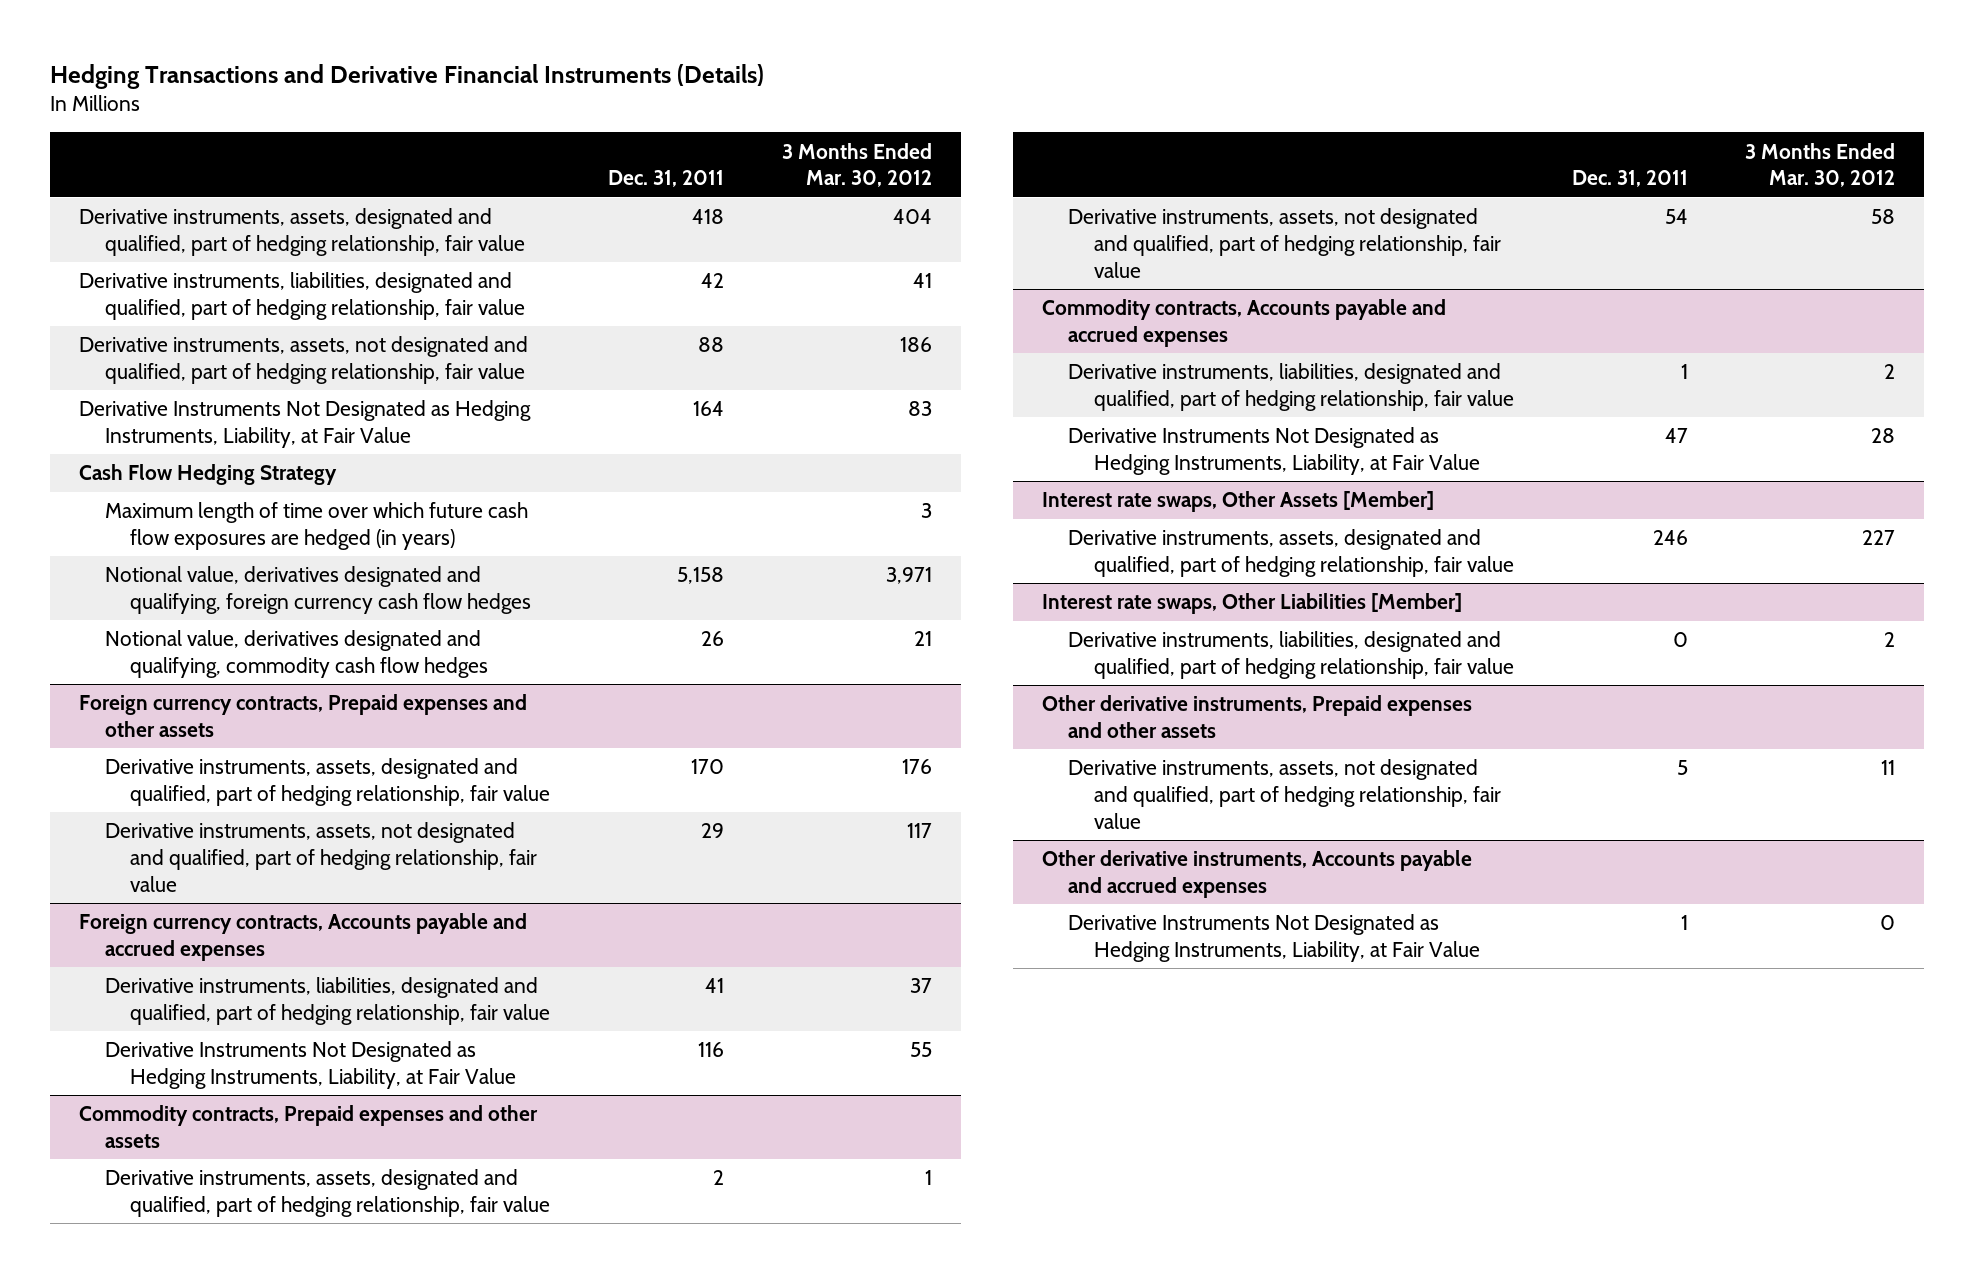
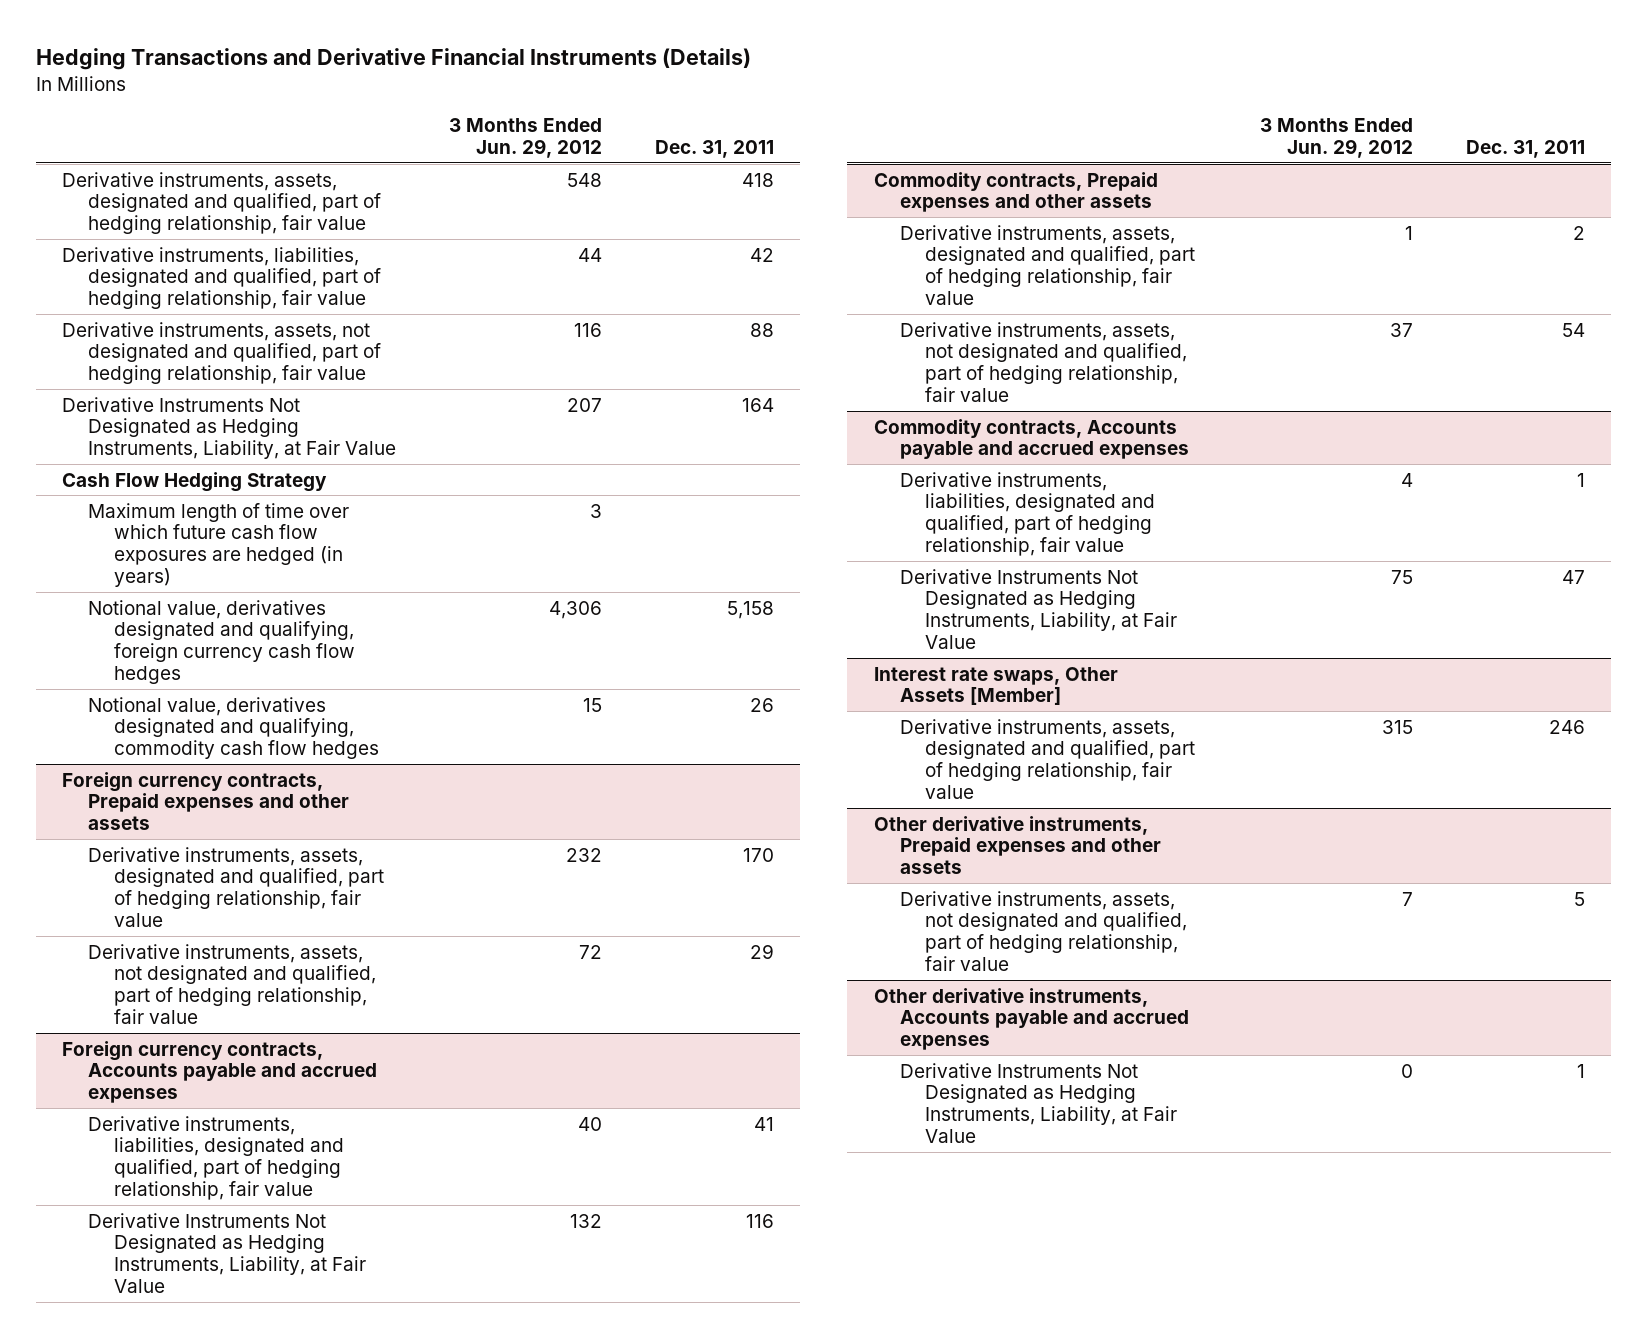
[781,142,932,188] 3 Months Ended Mar. 30, 2012 -> none
none -> [448,117,602,158] 3 Months Ended Jun. 29, 2012
[1042,593,1463,615] Interest rate swaps, Other Liabilities [Member] -> none
[1068,631,1514,679] Derivative instruments, liabilities, designated and qualified, part of hedging relationship, fair value -> none

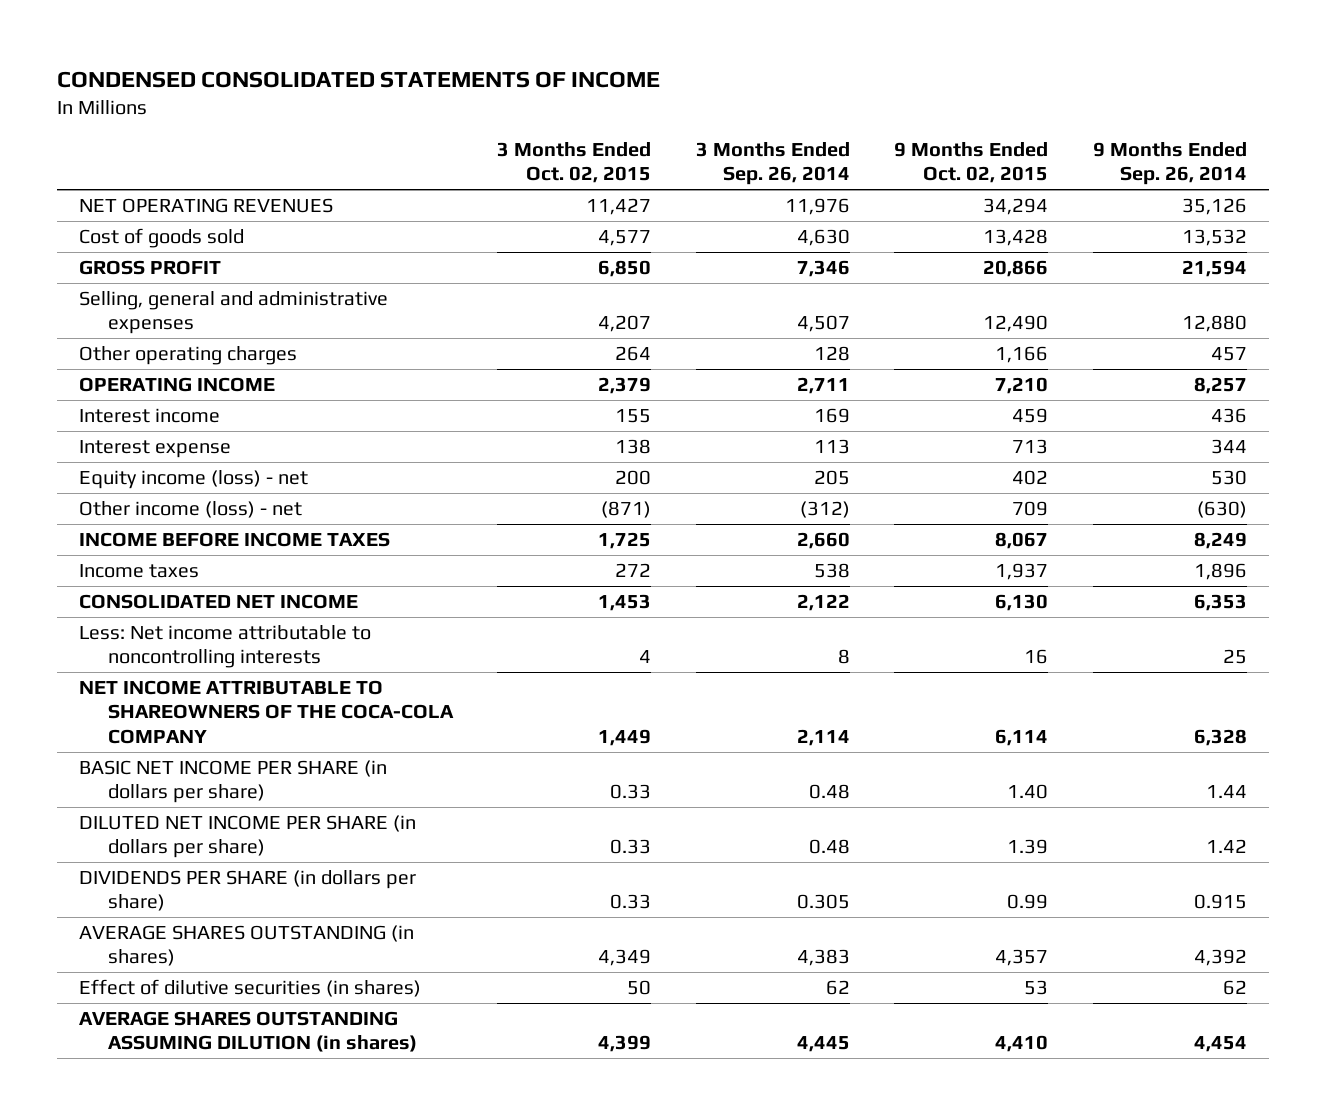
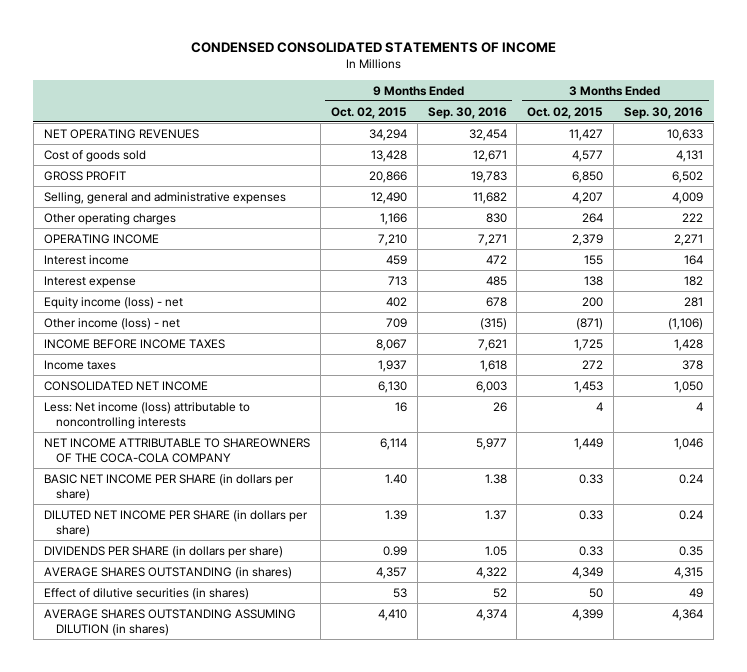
[695,141,850,186] 3 Months Ended Sep. 26, 2014 -> none
[1093,141,1248,186] 9 Months Ended Sep. 26, 2014 -> none
none -> [427,106,507,119] Sep. 30, 2016
none -> [624,106,704,119] Sep. 30, 2016
[78,625,371,669] Less: Net income attributable to noncontrolling interests -> [43,401,250,429] Less: Net income (loss) attributable to noncontrolling interests

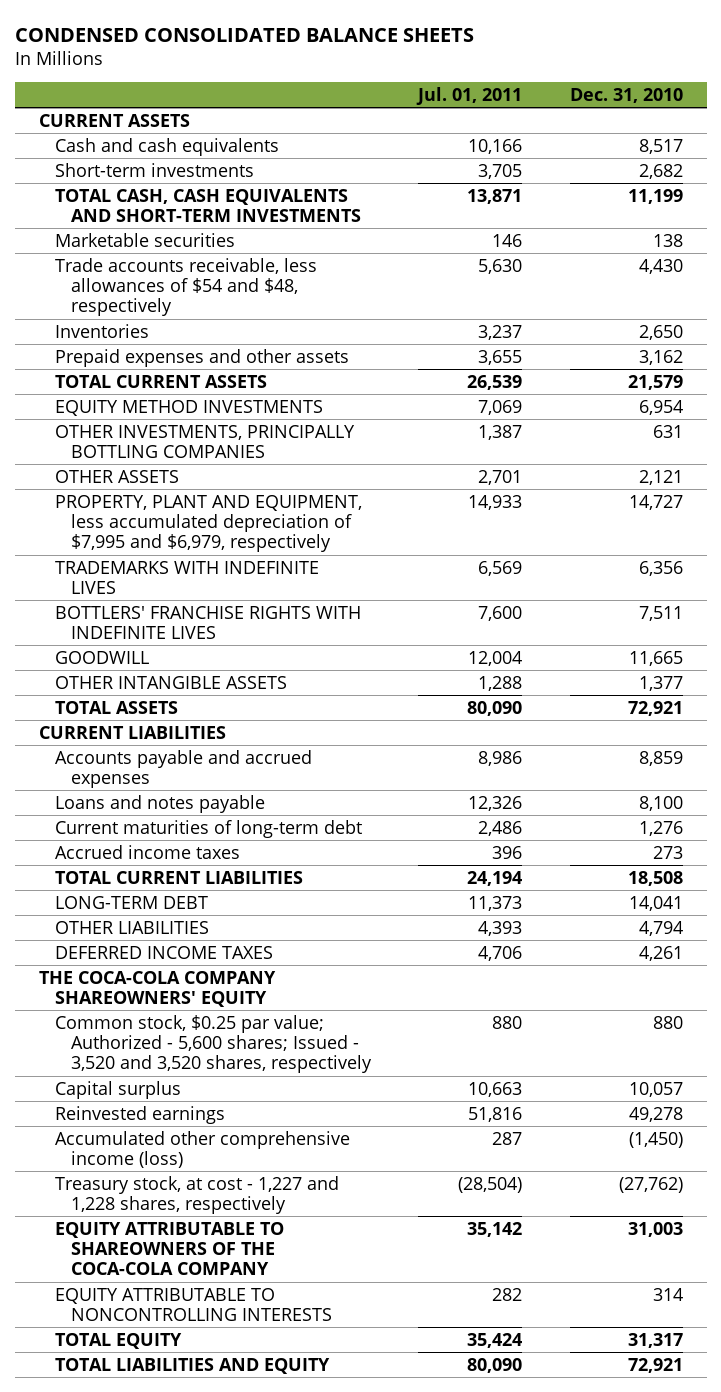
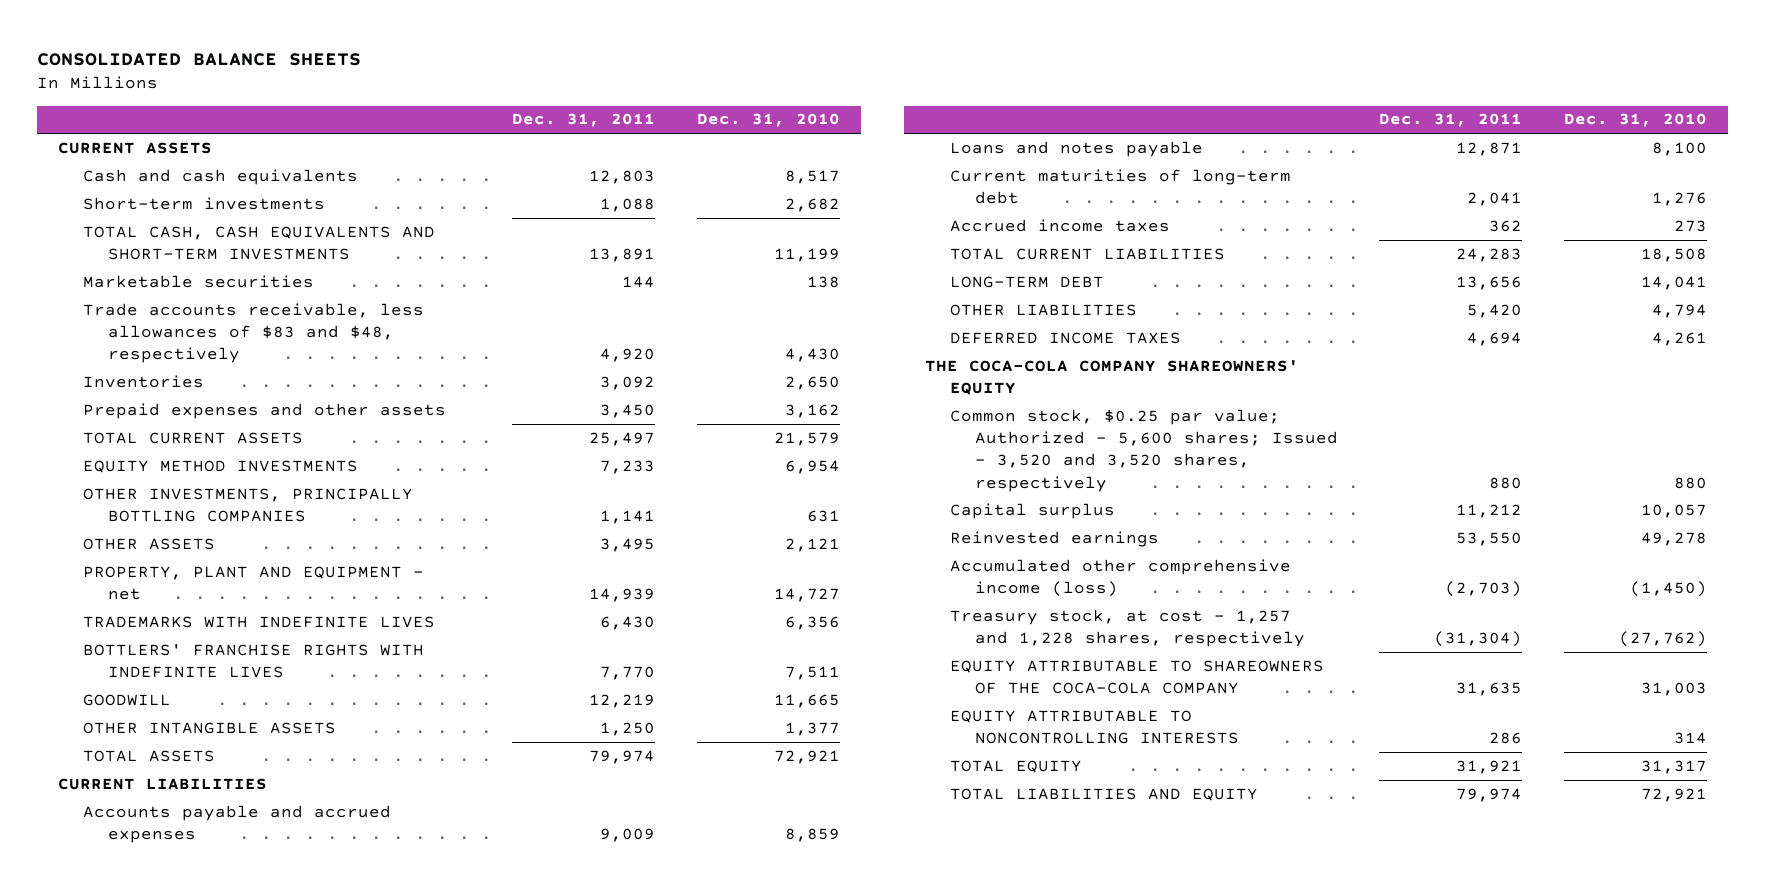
[14,27,474,42] CONDENSED CONSOLIDATED BALANCE SHEETS -> [37,52,362,66] CONSOLIDATED BALANCE SHEETS
[416,86,523,105] Jul. 01, 2011 -> none
none -> [512,113,656,128] Dec. 31, 2011
[54,257,317,317] Trade accounts receivable, less allowances of $54 and $48, respectively -> [83,302,425,364] Trade accounts receivable, less allowances of $83 and $48, respectively
[54,494,362,553] PROPERTY, PLANT AND EQUIPMENT, less accumulated depreciation of $7,995 and $6,979, respectively -> [83,565,425,601] PROPERTY, PLANT AND EQUIPMENT - net
[54,1175,339,1214] Treasury stock, at cost - 1,227 and 1,228 shares, respectively -> [950,608,1305,648] Treasury stock, at cost - 1,257 and 1,228 shares, respectively

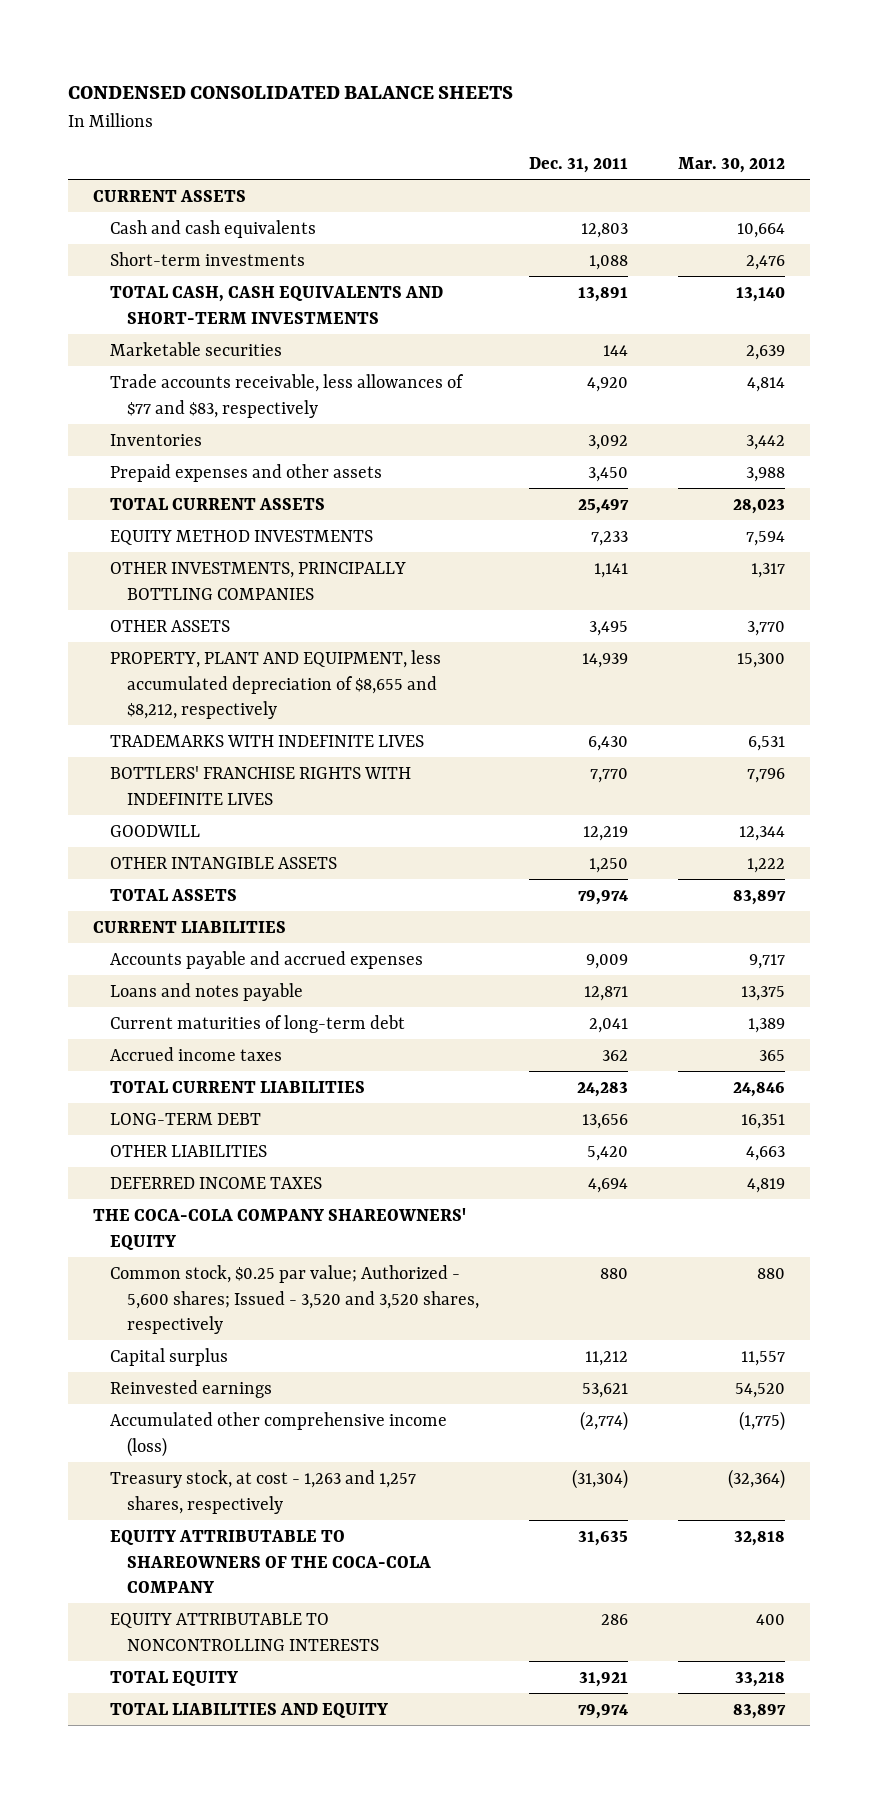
[37,52,362,66] CONSOLIDATED BALANCE SHEETS -> [68,86,514,100] CONDENSED CONSOLIDATED BALANCE SHEETS
[697,113,841,128] Dec. 31, 2010 -> none
none -> [678,156,786,173] Mar. 30, 2012
[83,302,425,364] Trade accounts receivable, less allowances of $83 and $48, respectively -> [110,373,465,418] Trade accounts receivable, less allowances of $77 and $83, respectively
[83,565,425,601] PROPERTY, PLANT AND EQUIPMENT - net -> [110,649,442,720] PROPERTY, PLANT AND EQUIPMENT, less accumulated depreciation of $8,655 and $8,212, respectively
[1456,531,1523,546] 53,550 -> [582,1382,629,1398] 53,621
[1445,581,1523,598] (2,703) -> [580,1410,629,1431] (2,774)
[950,608,1305,648] Treasury stock, at cost - 1,257 and 1,228 shares, respectively -> [110,1469,417,1514] Treasury stock, at cost - 1,263 and 1,257 shares, respectively

